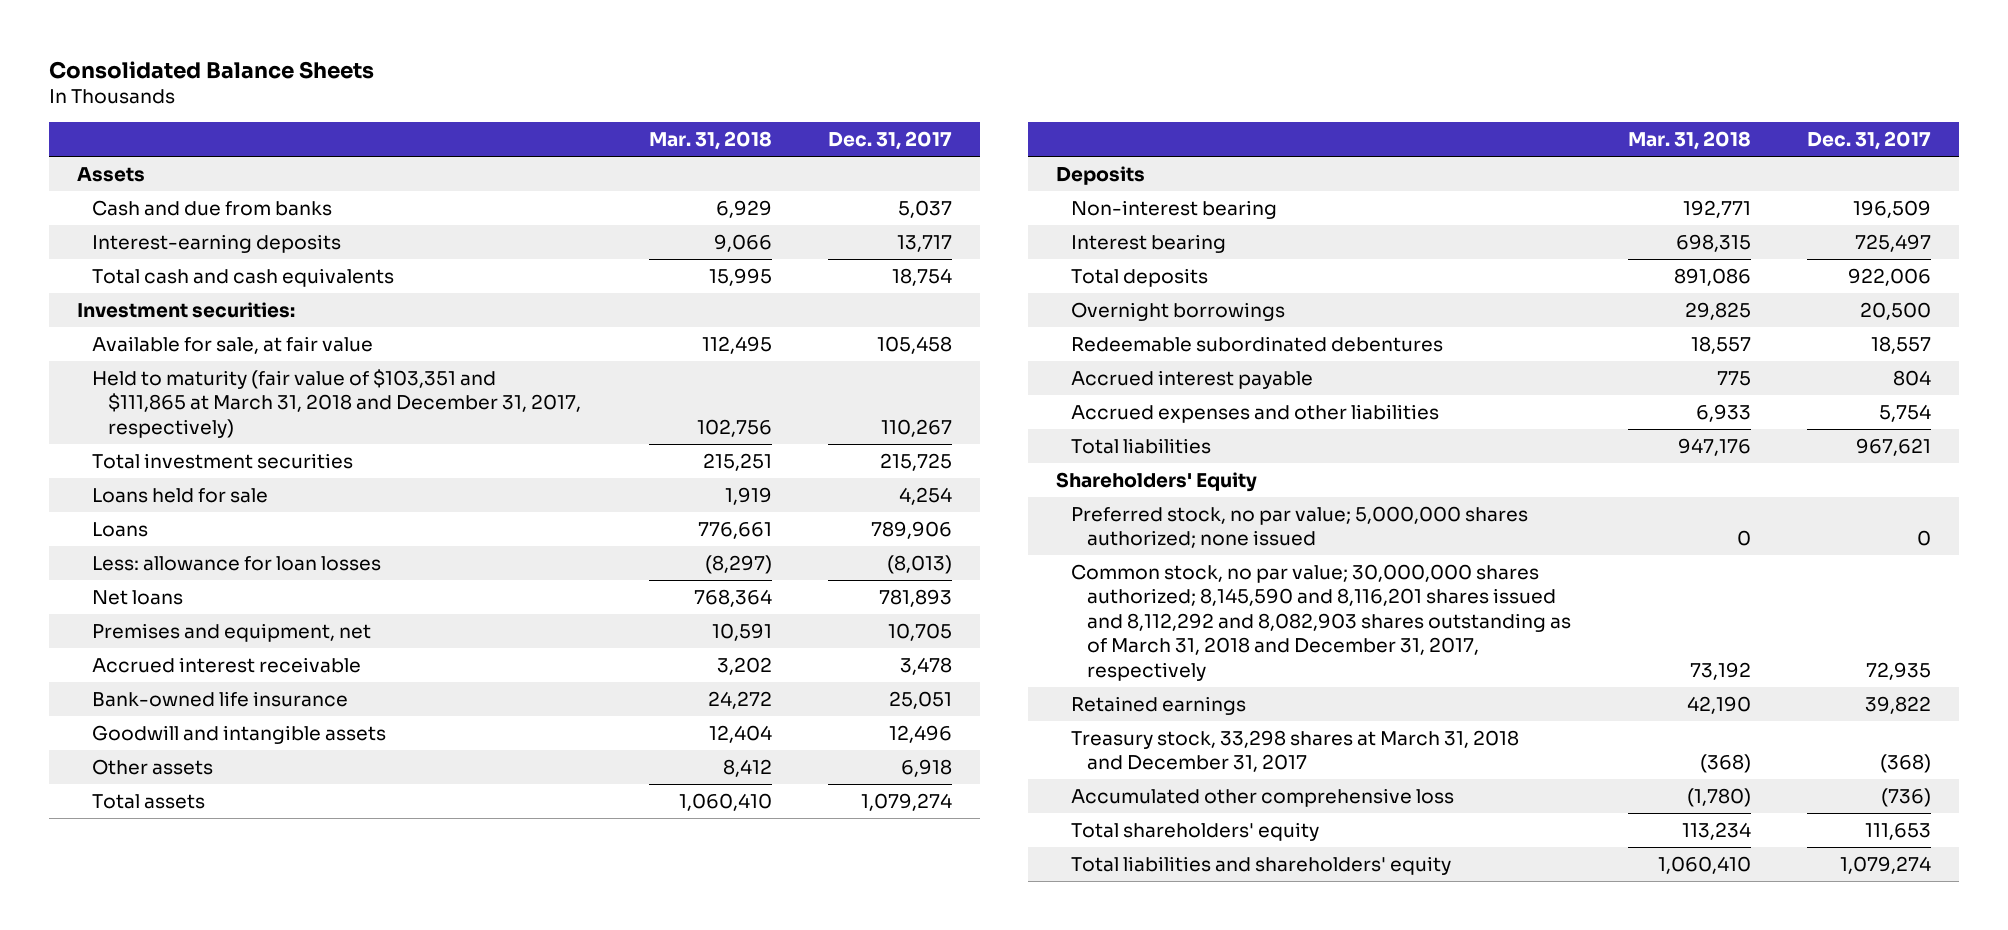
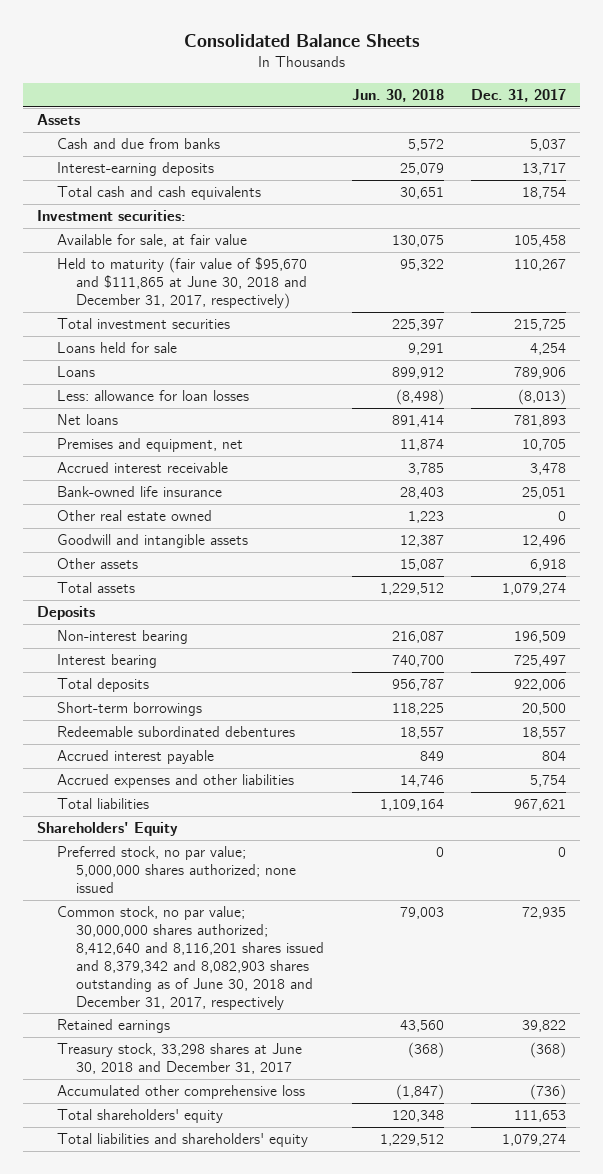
[648,131,772,151] Mar. 31, 2018 -> none
none -> [351,88,444,102] Jun. 30, 2018
[92,368,582,438] Held to maturity (fair value of $103,351 and $111,865 at March 31, 2018 and December 31, 2017, respectively) -> [56,257,308,309] Held to maturity (fair value of $95,670 and $111,865 at June 30, 2018 and December 31, 2017, respectively)
none -> [56,510,212,522] Other real estate owned
[1071,301,1286,321] Overnight borrowings -> [56,702,202,717] Short-term borrowings
[1071,563,1572,681] Common stock, no par value; 30,000,000 shares authorized; 8,145,590 and 8,116,201 shares issued and 8,112,292 and 8,082,903 shares outstanding as of March 31, 2018 and December 31, 2017, respectively -> [56,906,325,1010] Common stock, no par value; 30,000,000 shares authorized; 8,412,640 and 8,116,201 shares issued and 8,379,342 and 8,082,903 shares outstanding as of June 30, 2018 and December 31, 2017, respectively
[1071,729,1520,773] Treasury stock, 33,298 shares at March 31, 2018 and December 31, 2017 -> [56,1043,302,1075] Treasury stock, 33,298 shares at June 30, 2018 and December 31, 2017

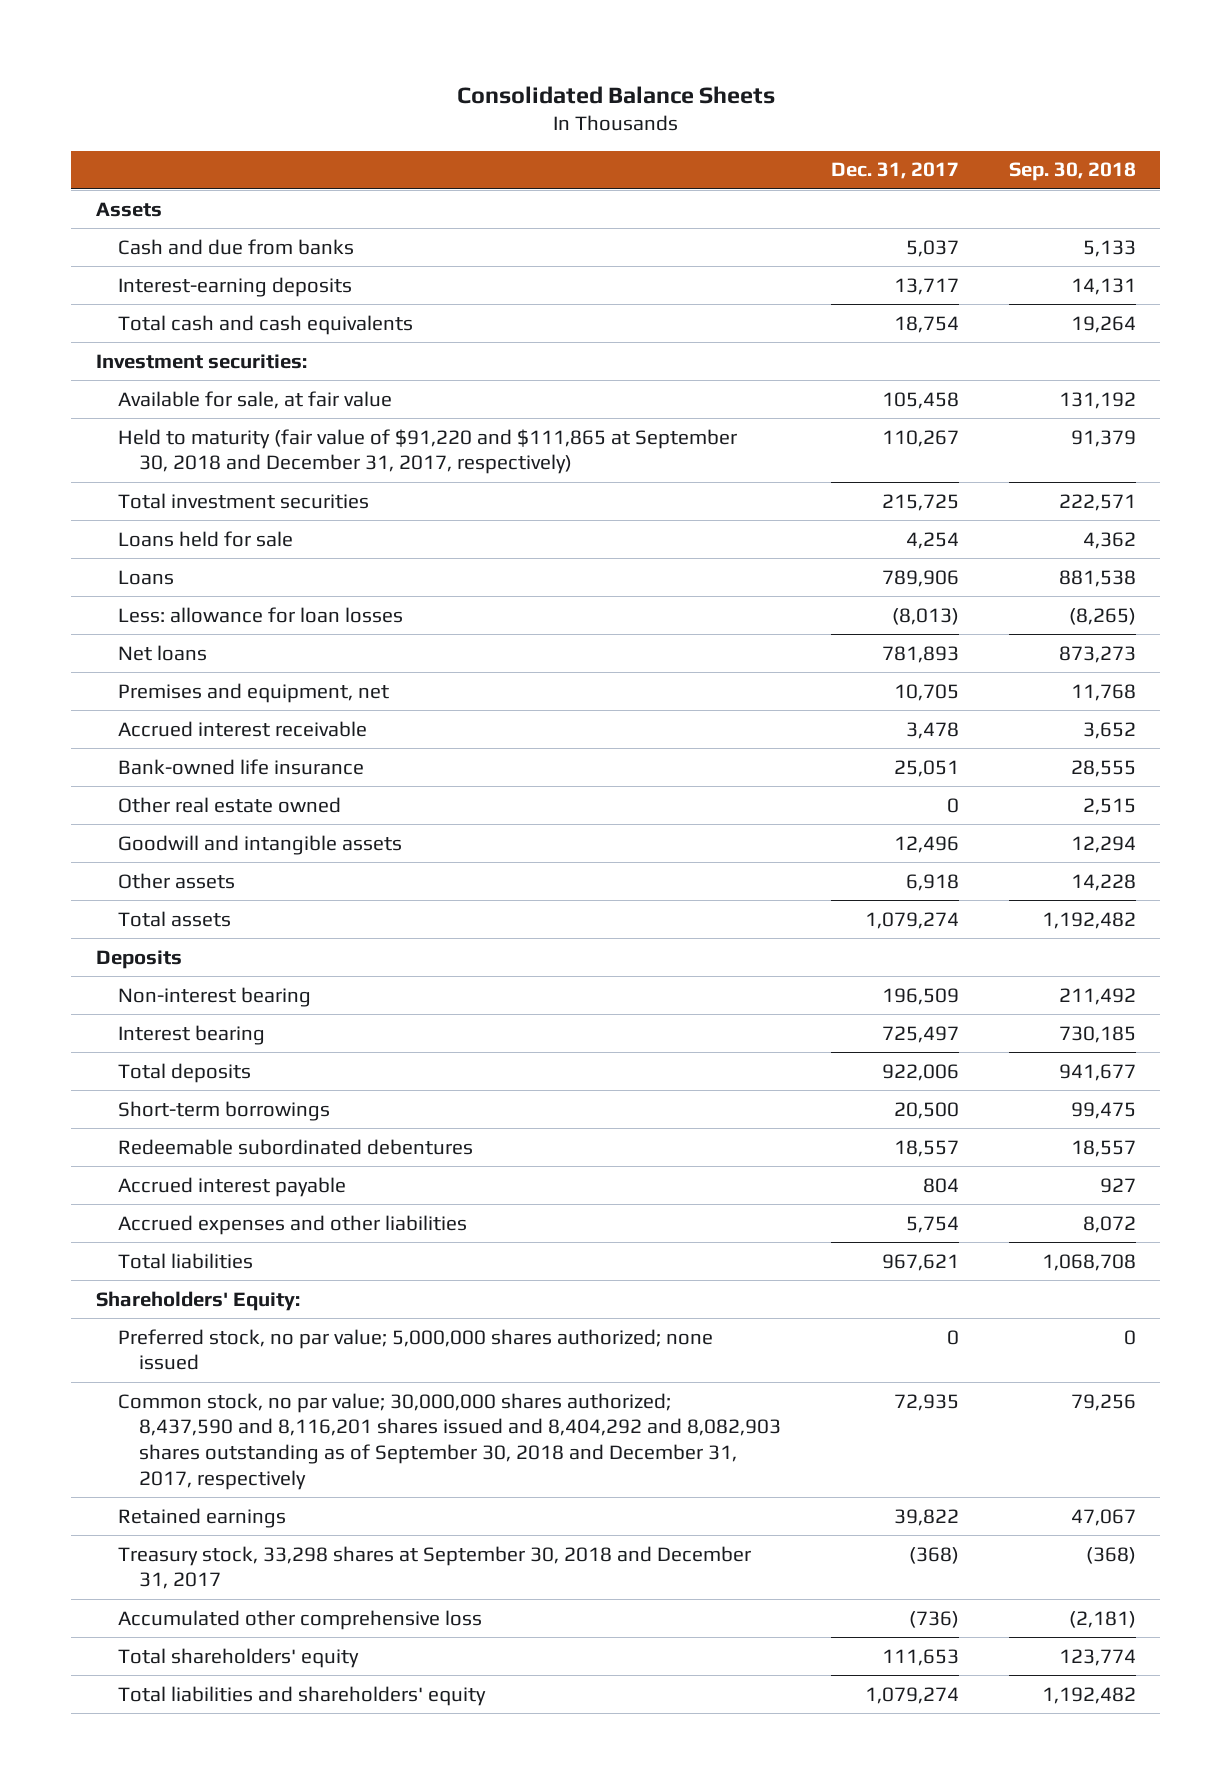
[351,88,444,102] Jun. 30, 2018 -> none
none -> [1008,162,1136,182] Sep. 30, 2018
[56,257,308,309] Held to maturity (fair value of $95,670 and $111,865 at June 30, 2018 and December 31, 2017, respectively) -> [117,428,737,475] Held to maturity (fair value of $91,220 and $111,865 at September 30, 2018 and December 31, 2017, respectively)
[37,822,179,837] Shareholders' Equity -> [95,1290,300,1311] Shareholders' Equity:
[56,906,325,1010] Common stock, no par value; 30,000,000 shares authorized; 8,412,640 and 8,116,201 shares issued and 8,379,342 and 8,082,903 shares outstanding as of June 30, 2018 and December 31, 2017, respectively -> [117,1392,782,1490] Common stock, no par value; 30,000,000 shares authorized; 8,437,590 and 8,116,201 shares issued and 8,404,292 and 8,082,903 shares outstanding as of September 30, 2018 and December 31, 2017, respectively
[56,1043,302,1075] Treasury stock, 33,298 shares at June 30, 2018 and December 31, 2017 -> [117,1545,751,1590] Treasury stock, 33,298 shares at September 30, 2018 and December 31, 2017

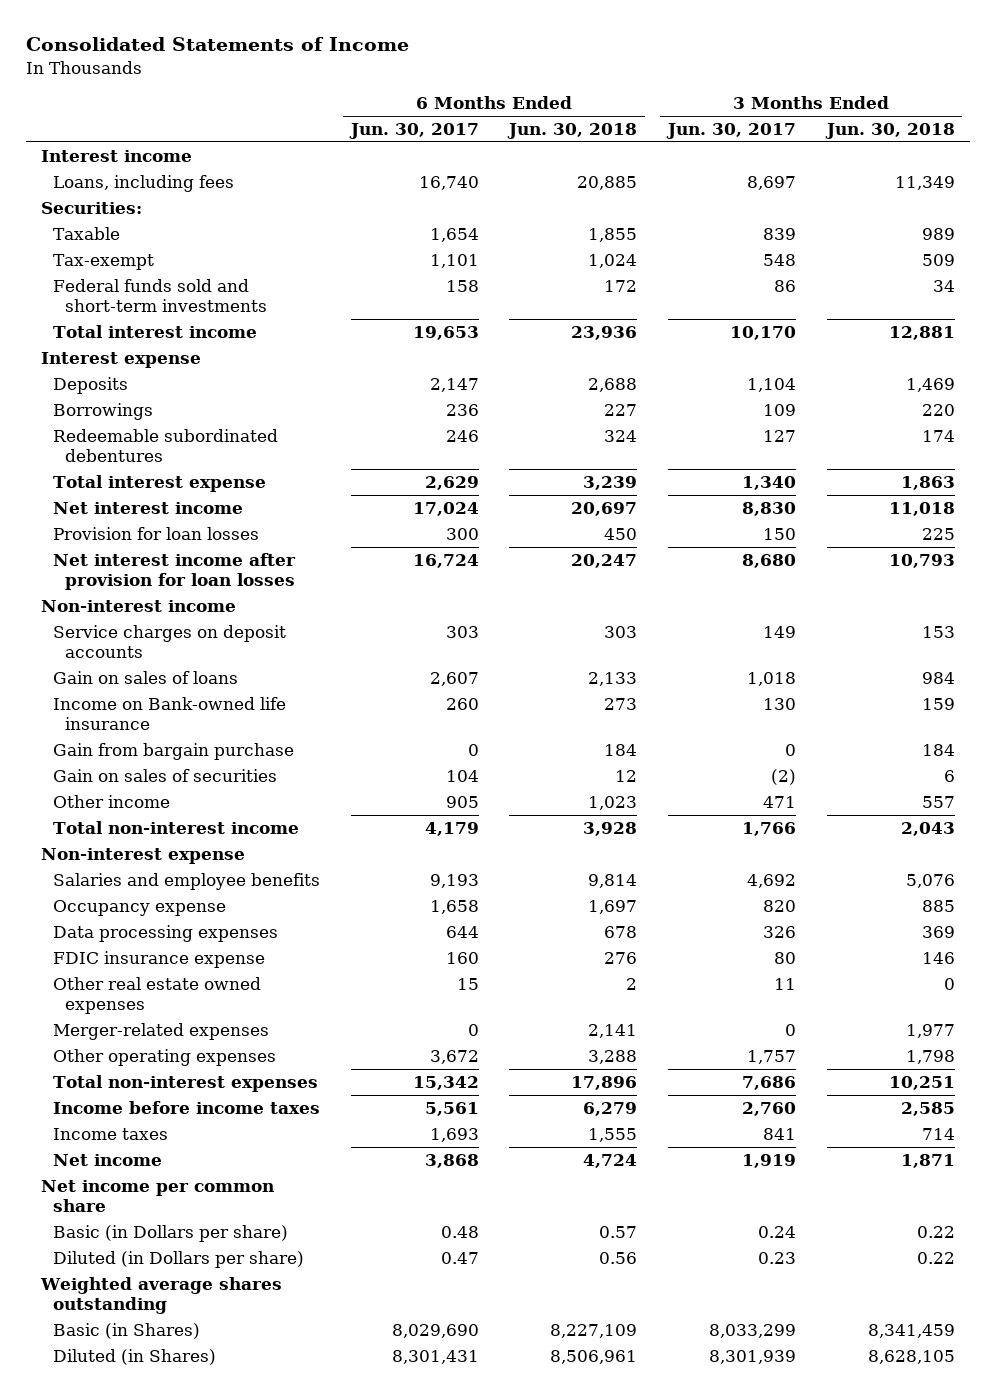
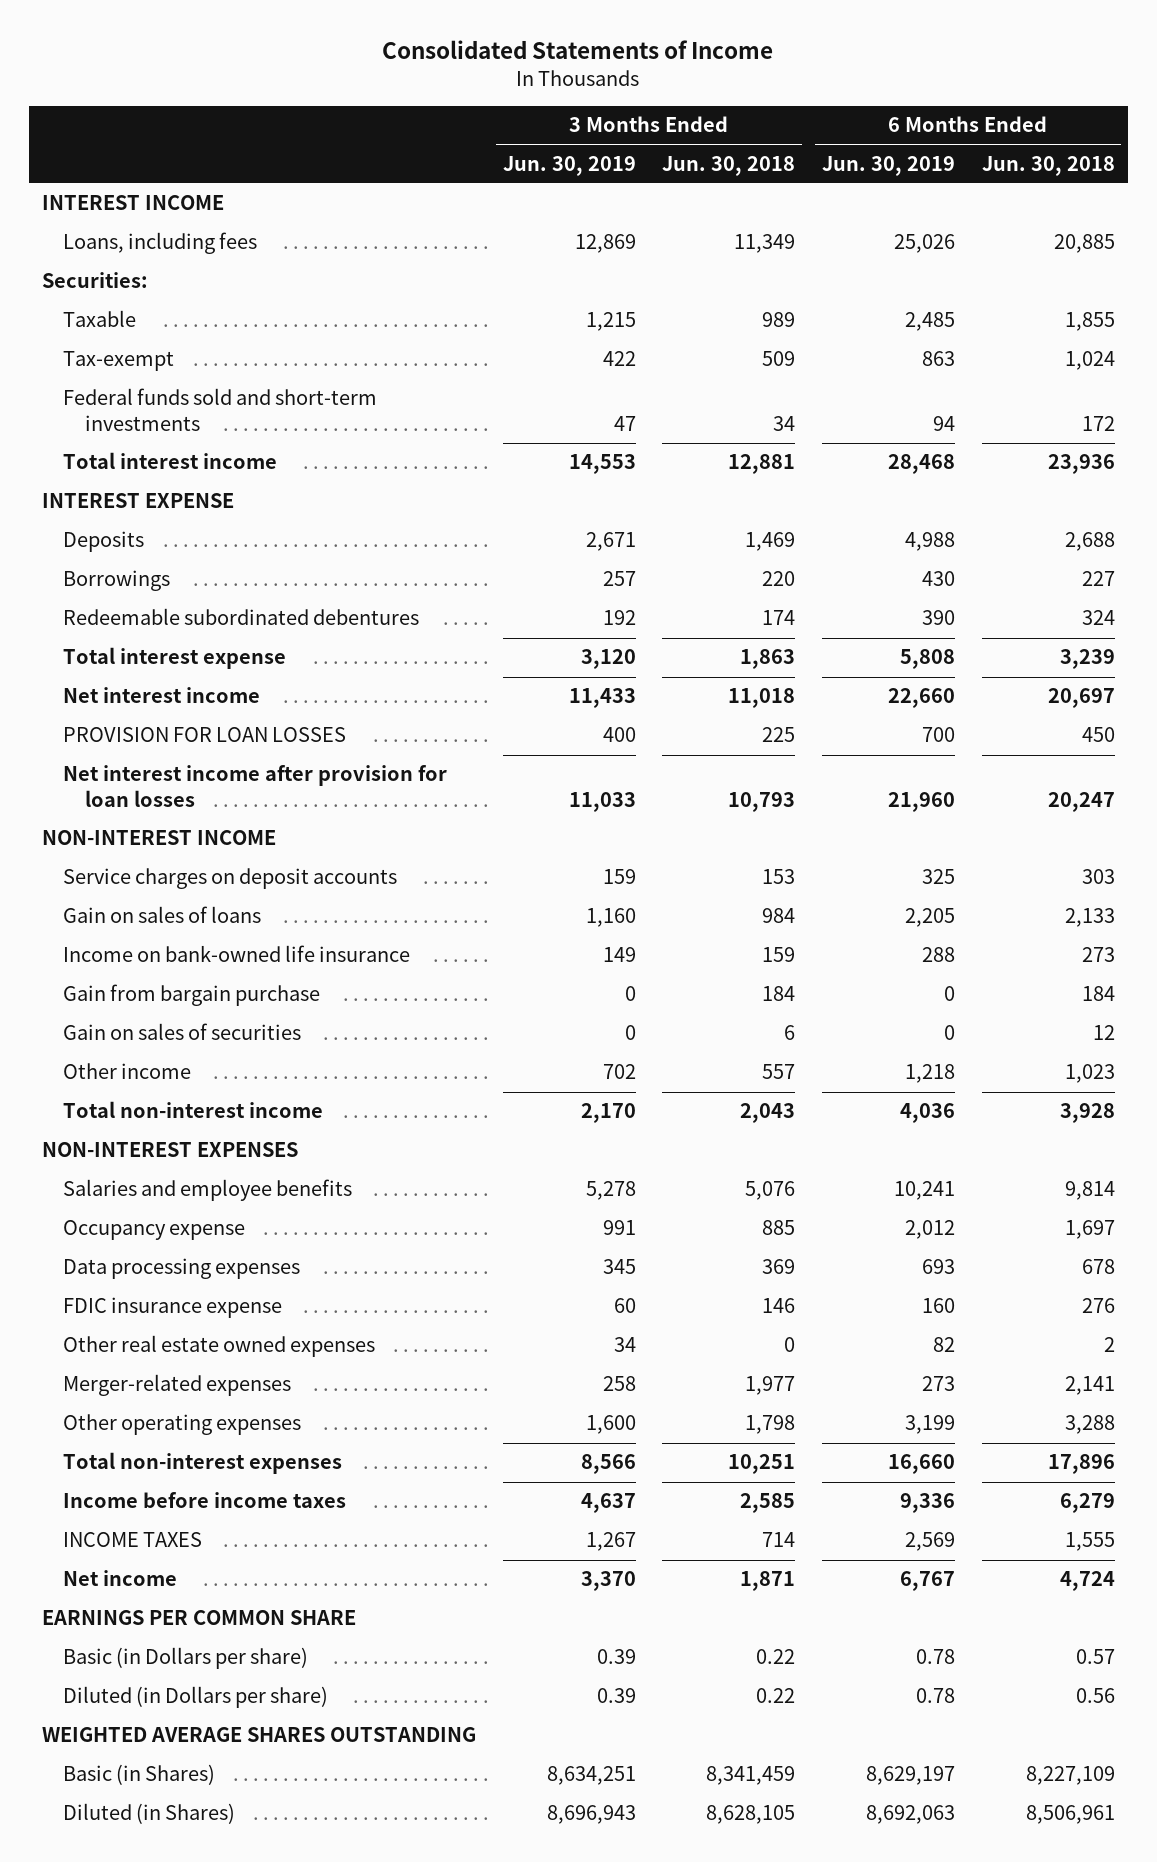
[348,122,479,139] Jun. 30, 2017 -> none
[666,122,797,139] Jun. 30, 2017 -> none
none -> [502,155,636,176] Jun. 30, 2019
none -> [822,155,956,176] Jun. 30, 2019
[41,149,193,162] Interest income -> [42,195,225,211] INTEREST INCOME
[41,351,202,368] Interest expense -> [42,493,235,509] INTEREST EXPENSE
[53,526,260,540] Provision for loan losses -> [63,727,347,743] PROVISION FOR LOAN LOSSES
[41,599,237,612] Non-interest income -> [42,830,277,846] NON-INTEREST INCOME
[53,696,287,731] Income on Bank-owned life insurance -> [63,945,411,963] Income on bank-owned life insurance
[41,847,246,864] Non-interest expense -> [42,1142,299,1158] NON-INTEREST EXPENSES
[53,1127,169,1140] Income taxes -> [63,1532,203,1548] INCOME TAXES
[41,1179,275,1213] Net income per common share -> [42,1610,357,1626] EARNINGS PER COMMON SHARE
[40,1276,283,1315] Weighted average shares outstanding -> [42,1727,477,1743] WEIGHTED AVERAGE SHARES OUTSTANDING

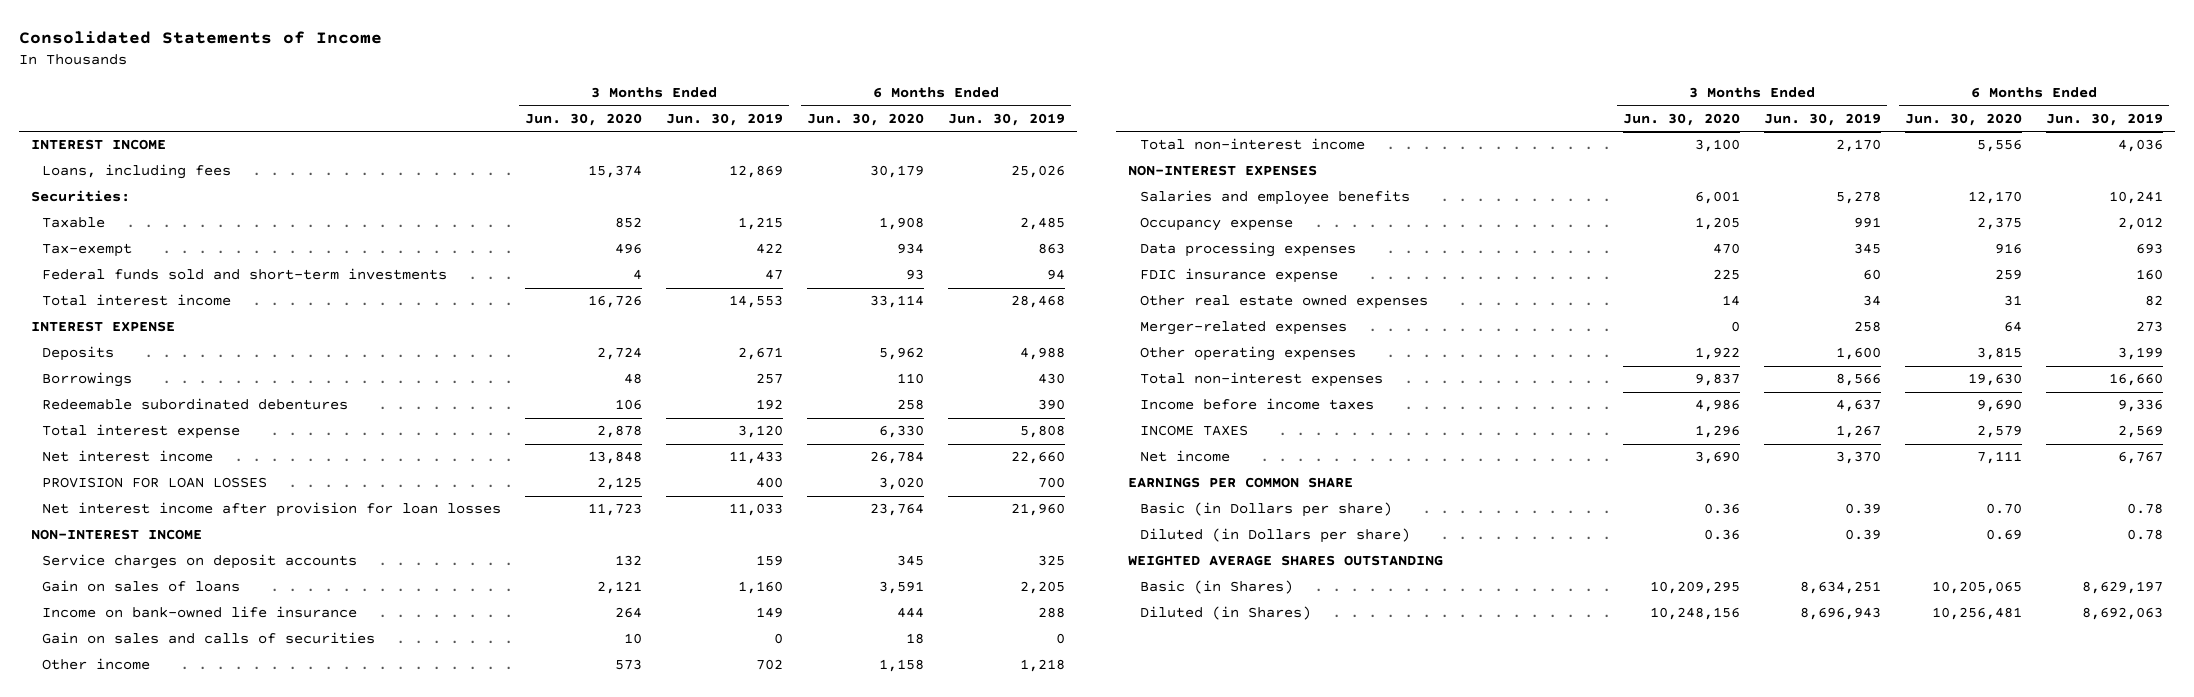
[662,155,796,176] Jun. 30, 2018 -> none
[981,155,1115,176] Jun. 30, 2018 -> none
none -> [525,112,643,126] Jun. 30, 2020
none -> [807,112,925,126] Jun. 30, 2020
[63,984,321,1007] Gain from bargain purchase -> none
[63,1023,302,1041] Gain on sales of securities -> [42,632,376,645] Gain on sales and calls of securities

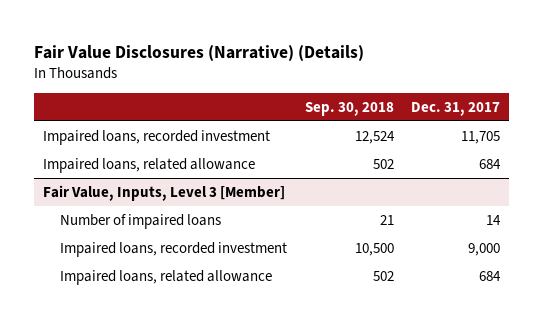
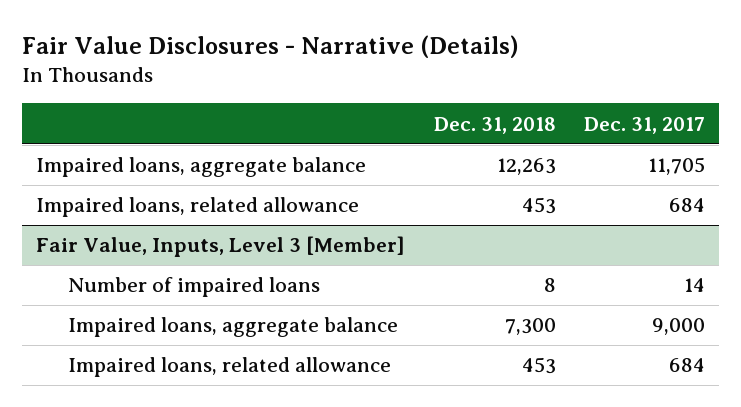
[34,44,365,61] Fair Value Disclosures (Narrative) (Details) -> [21,35,519,59] Fair Value Disclosures - Narrative (Details)
[304,101,394,116] Sep. 30, 2018 -> none
none -> [433,116,556,134] Dec. 31, 2018
[43,129,271,145] Impaired loans, recorded investment -> [36,157,367,178] Impaired loans, aggregate balance
[60,241,288,257] Impaired loans, recorded investment -> [67,317,398,338] Impaired loans, aggregate balance

